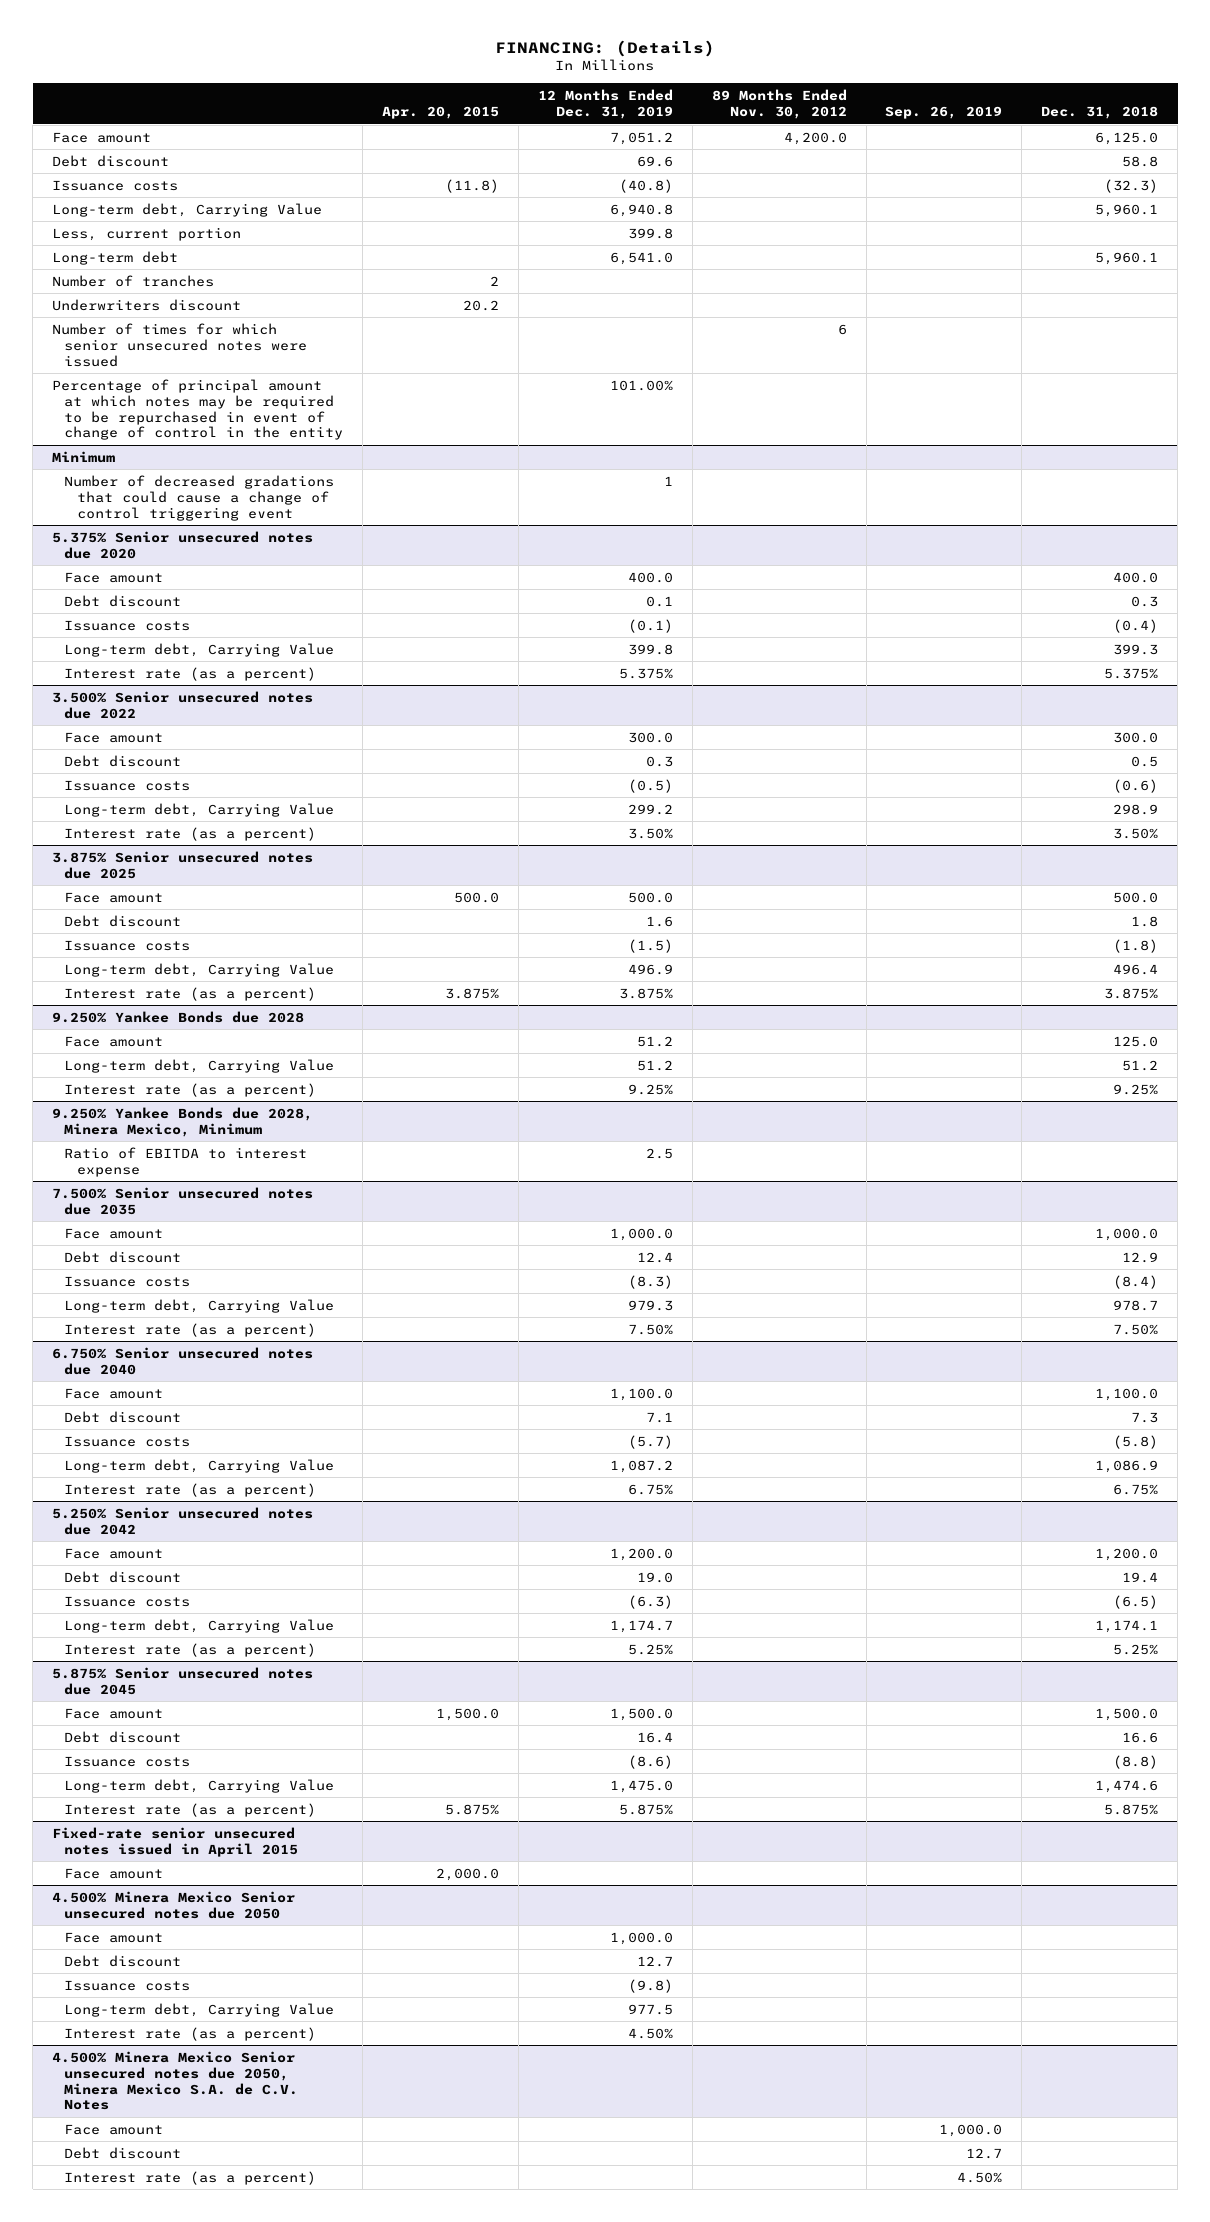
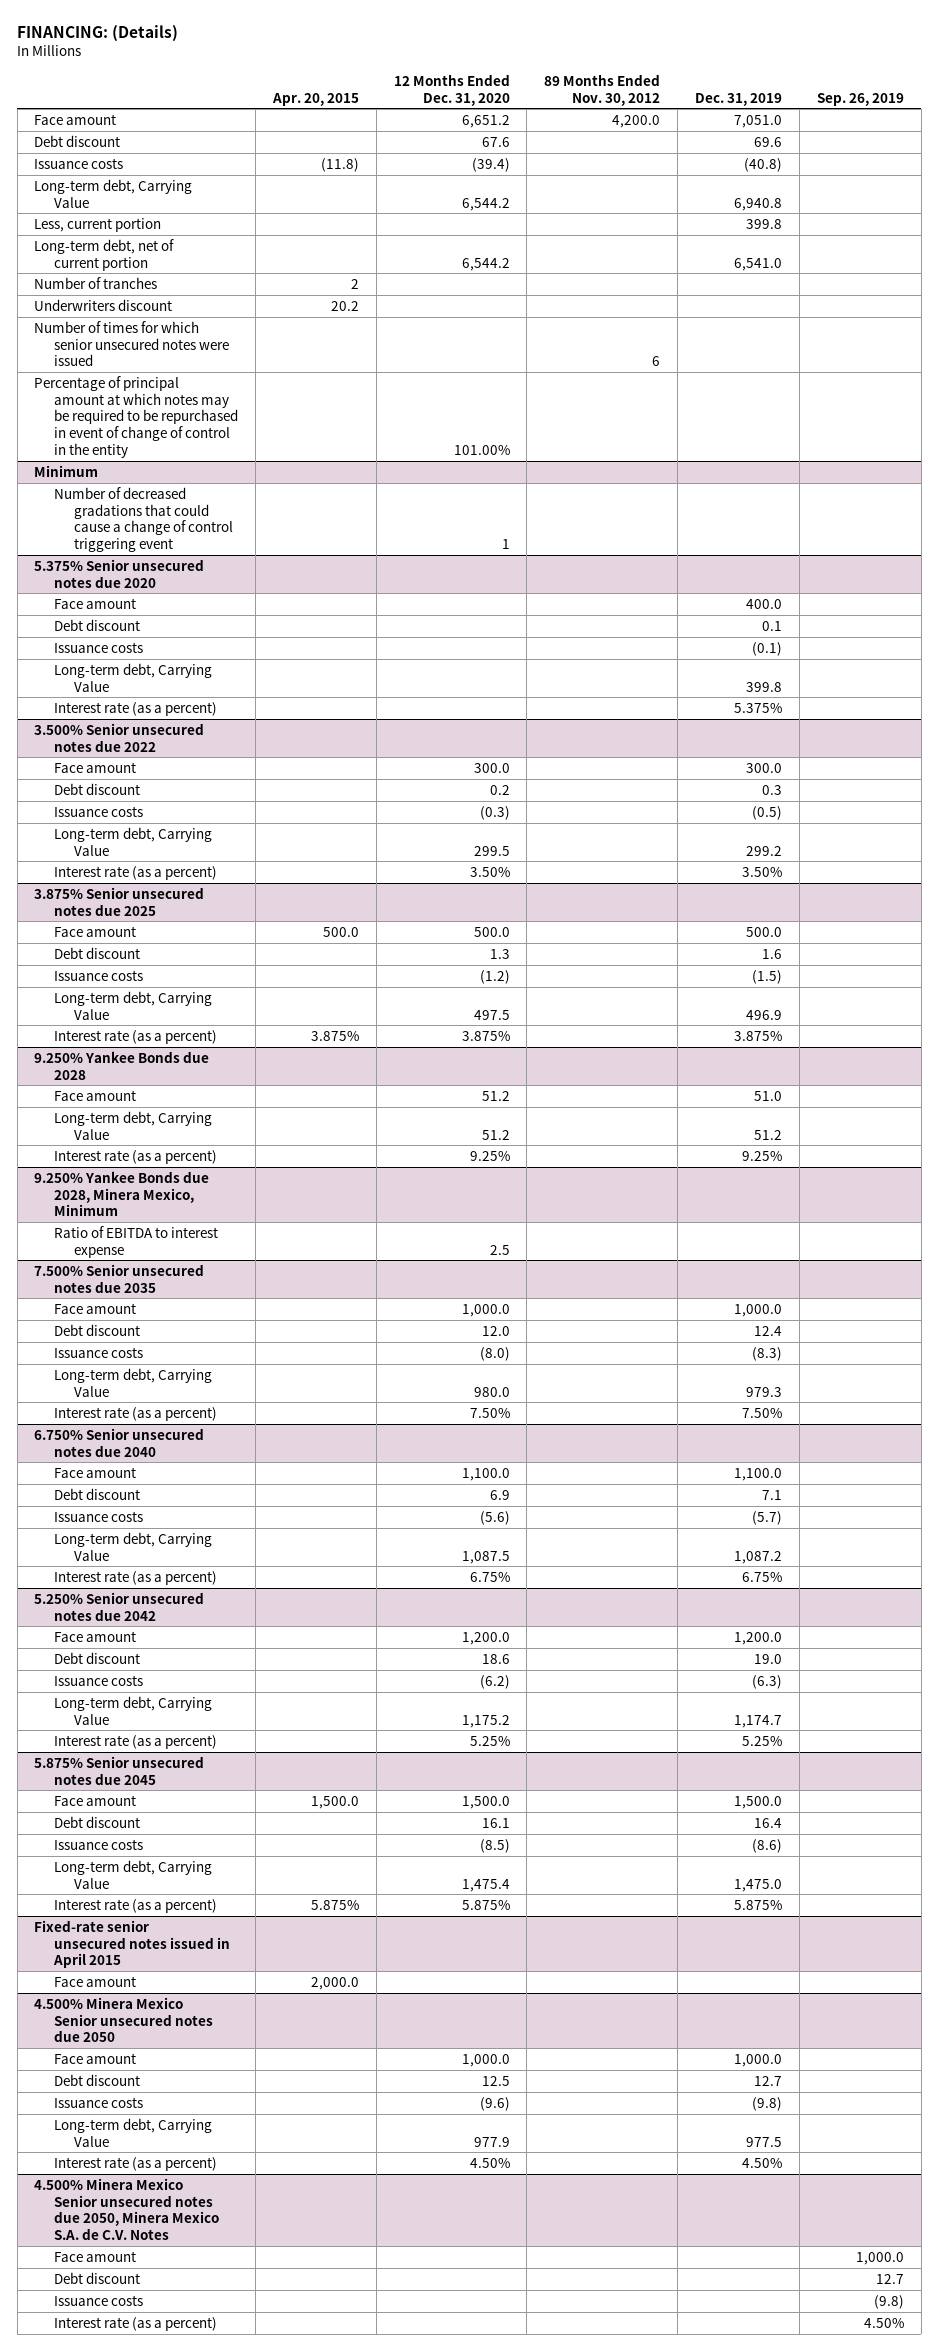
[537,89,673,120] 12 Months Ended Dec. 31, 2019 -> none
[1041,106,1159,120] Dec. 31, 2018 -> none
none -> [393,73,510,106] 12 Months Ended Dec. 31, 2020
none -> [694,92,782,106] Dec. 31, 2019
[52,250,179,265] Long-term debt -> [34,238,175,271] Long-term debt, net of current portion
none -> [54,2294,144,2306] Issuance costs

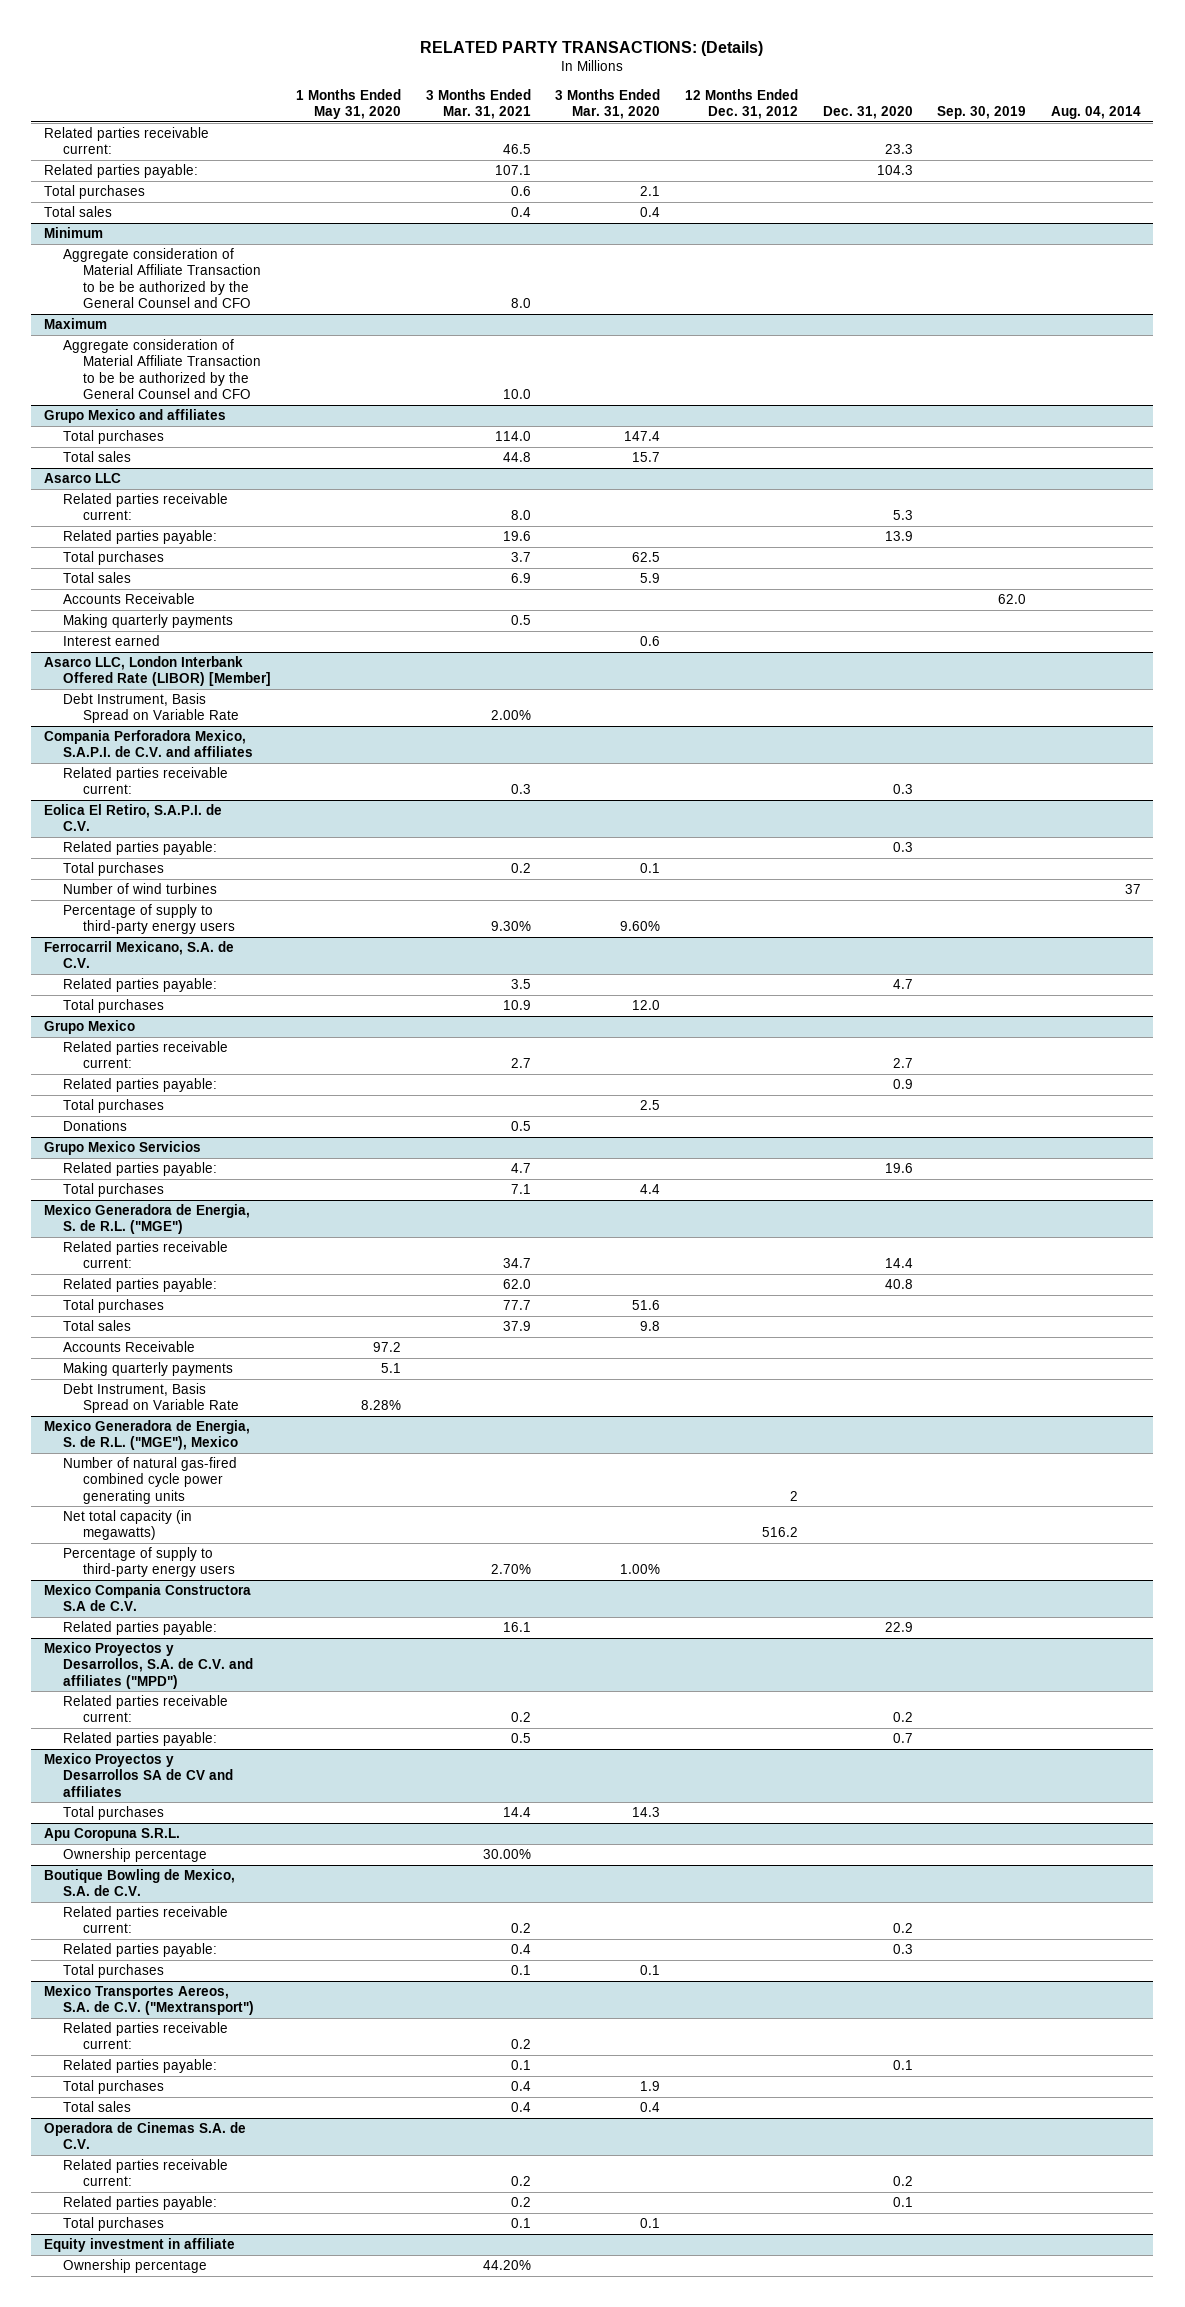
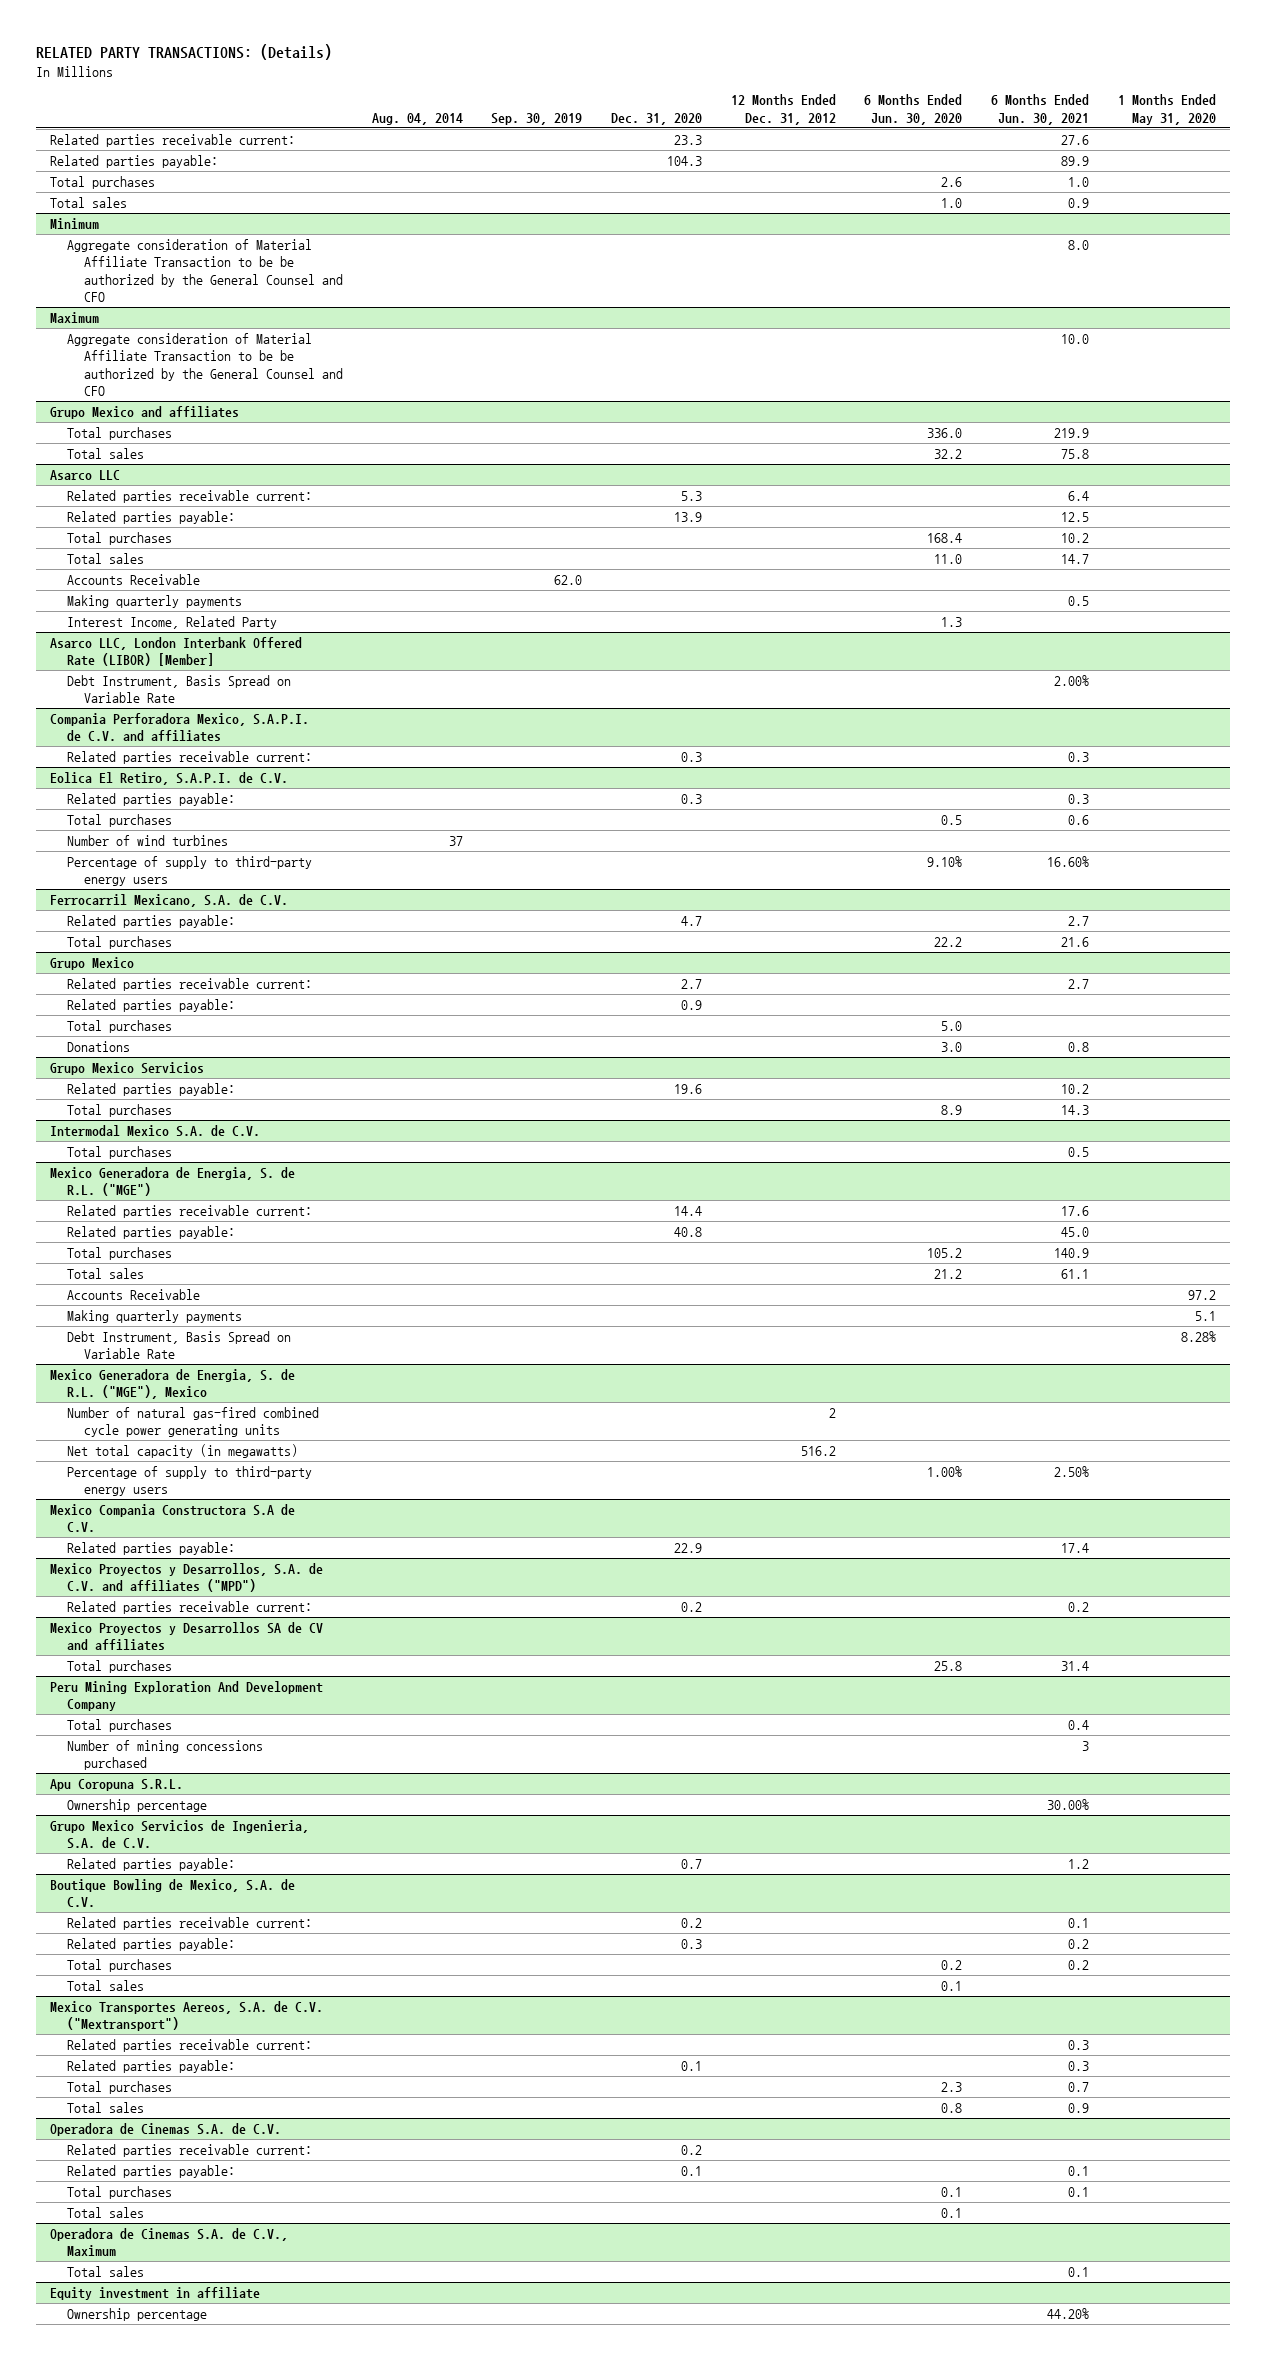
[425,88,531,120] 3 Months Ended Mar. 31, 2021 -> none
[555,88,661,120] 3 Months Ended Mar. 31, 2020 -> none
none -> [864,94,963,125] 6 Months Ended Jun. 30, 2020
none -> [990,94,1089,125] 6 Months Ended Jun. 30, 2021
[63,635,161,647] Interest earned -> [67,615,278,629] Interest Income, Related Party
none -> [50,1124,261,1137] Intermodal Mexico S.A. de C.V.
none -> [67,1145,173,1159] Total purchases
[63,1732,218,1747] Related parties payable: -> none
none -> [50,1680,324,1712] Peru Mining Exploration And Development Company
none -> [67,1718,173,1732] Total purchases
none -> [67,1739,264,1771] Number of mining concessions purchased
none -> [50,1819,310,1850] Grupo Mexico Servicios de Ingenieria, S.A. de C.V.
none -> [67,1857,236,1871] Related parties payable:
none -> [67,1979,145,1991] Total sales
none -> [67,2206,145,2218] Total sales
none -> [50,2227,289,2257] Operadora de Cinemas S.A. de C.V., Maximum
none -> [67,2265,145,2277] Total sales

